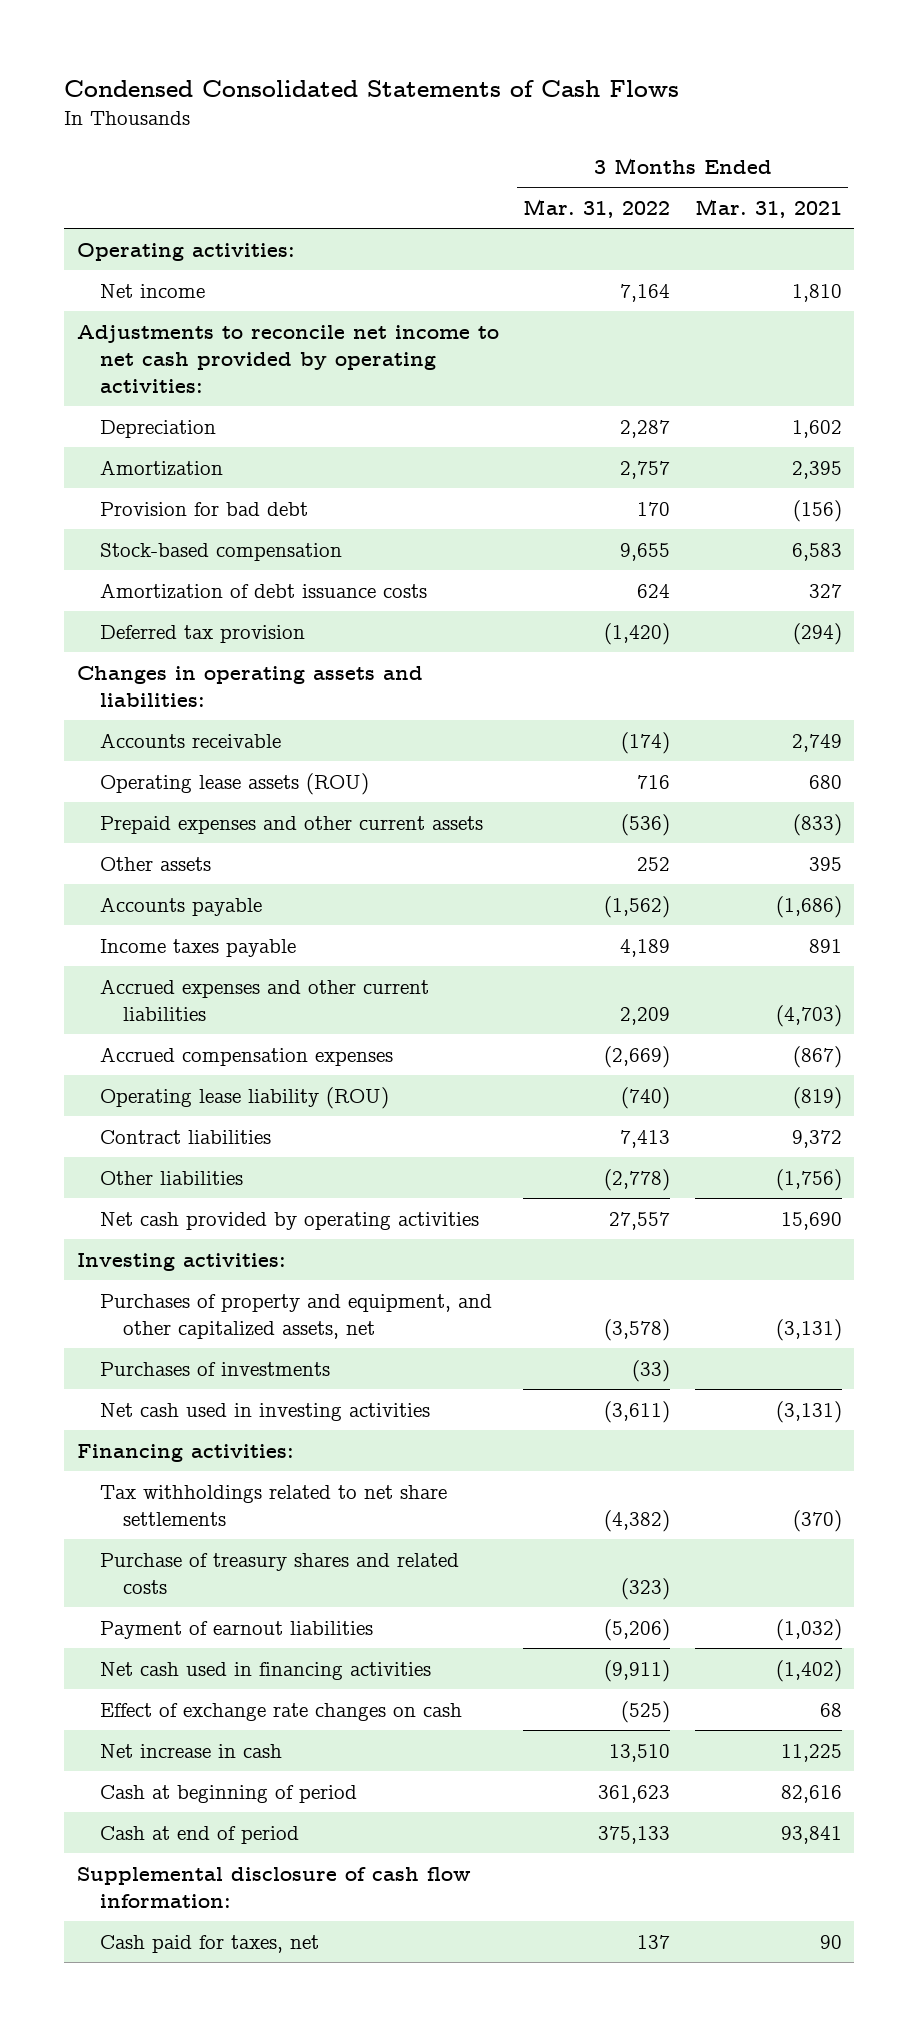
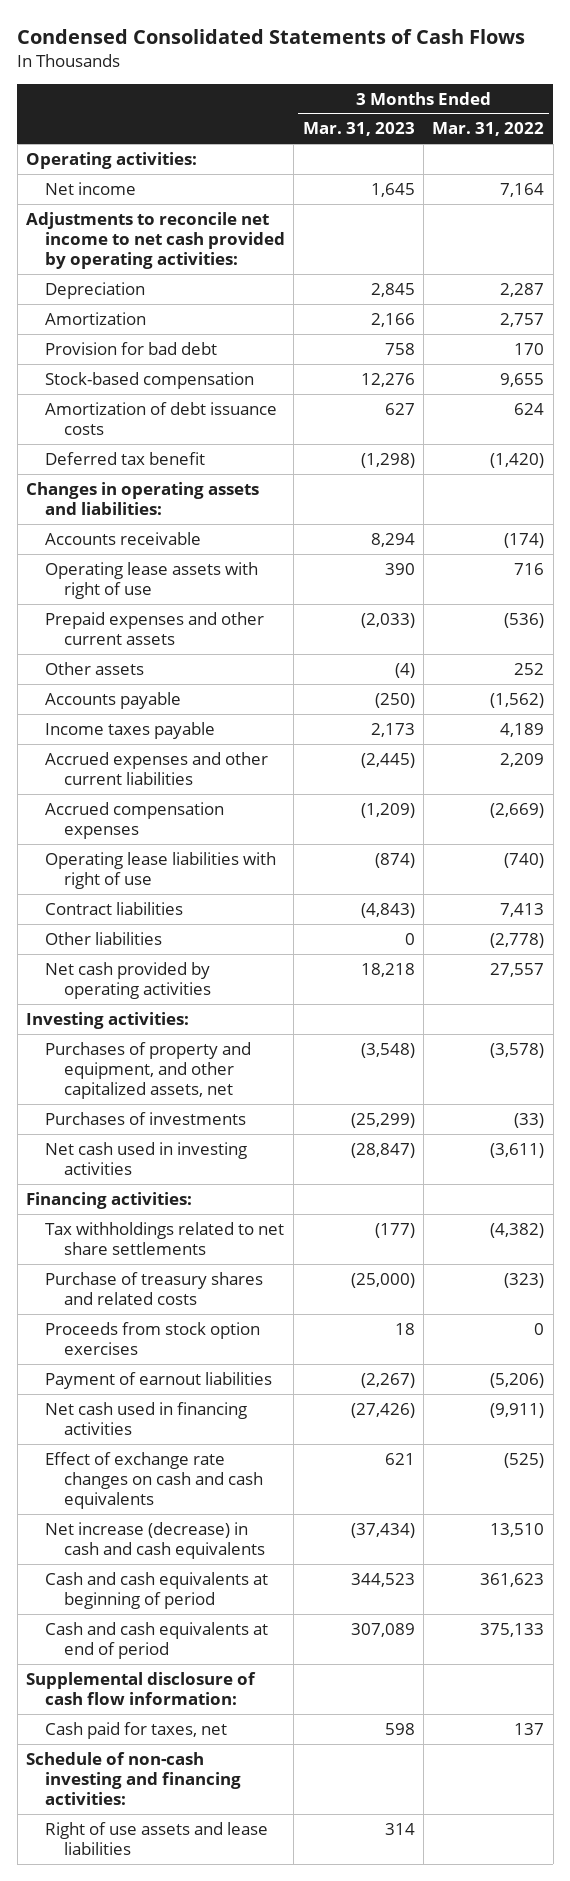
[695,199,843,219] Mar. 31, 2021 -> none
none -> [302,122,415,137] Mar. 31, 2023
[99,624,305,643] Deferred tax provision -> [45,451,206,465] Deferred tax benefit
[99,772,369,795] Operating lease assets (ROU) -> [45,561,259,600] Operating lease assets with right of use
[99,1086,389,1109] Operating lease liability (ROU) -> [45,851,277,890] Operating lease liabilities with right of use
none -> [45,1321,261,1356] Proceeds from stock option exercises
[99,1702,462,1721] Effect of exchange rate changes on cash -> [45,1451,264,1510] Effect of exchange rate changes on cash and cash equivalents
[99,1743,282,1758] Net increase in cash -> [45,1521,266,1560] Net increase (decrease) in cash and cash equivalents
[99,1784,357,1803] Cash at beginning of period -> [45,1571,269,1610] Cash and cash equivalents at beginning of period
[99,1825,299,1844] Cash at end of period -> [45,1621,269,1660] Cash and cash equivalents at end of period
none -> [26,1751,242,1806] Schedule of non-cash investing and financing activities:
none -> [45,1821,269,1856] Right of use assets and lease liabilities

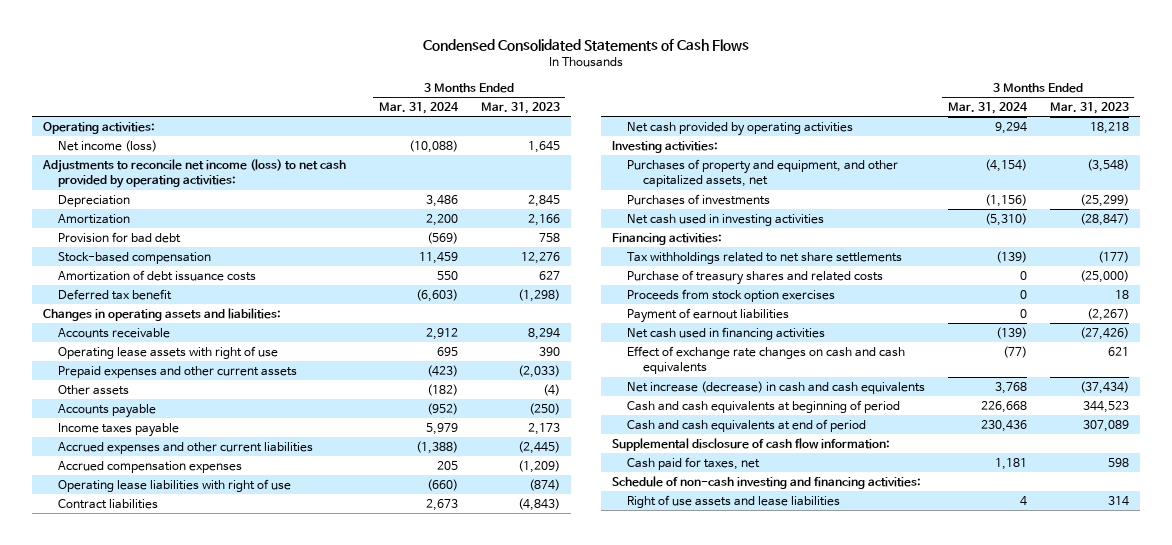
[432,122,545,137] Mar. 31, 2022 -> none
none -> [379,101,460,114] Mar. 31, 2024
[45,181,137,195] Net income -> [58,139,158,152] Net income (loss)
[26,211,286,270] Adjustments to reconcile net income to net cash provided by operating activities: -> [41,158,346,189] Adjustments to reconcile net income (loss) to net cash provided by operating activities:
[45,931,163,945] Other liabilities -> none

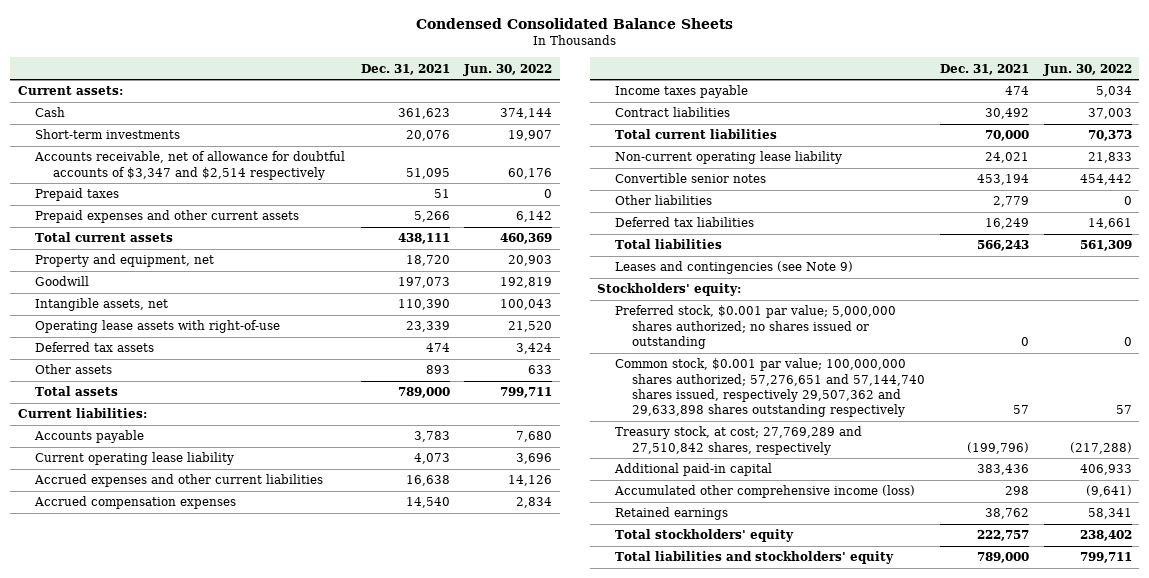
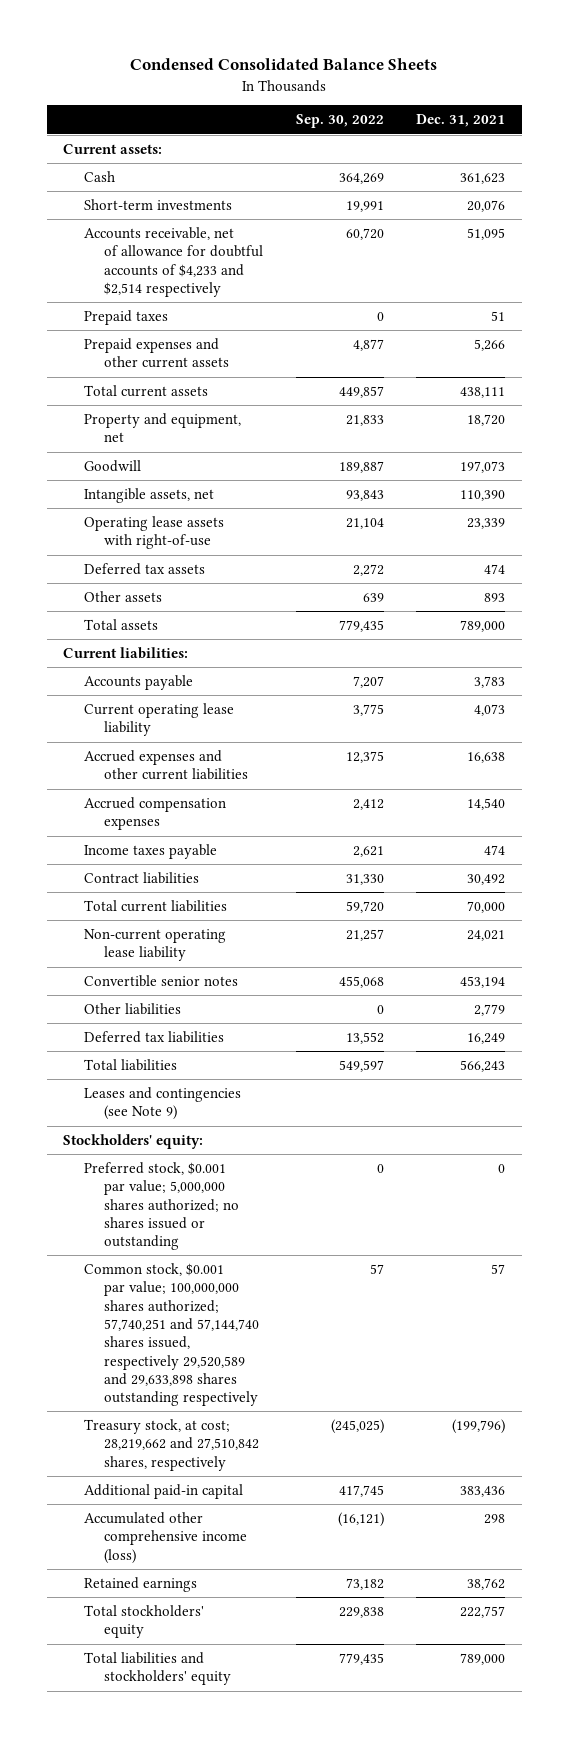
[463,63,553,76] Jun. 30, 2022 -> none
none -> [295,114,384,129] Sep. 30, 2022
[34,151,346,180] Accounts receivable, net of allowance for doubtful accounts of $3,347 and $2,514 respectively -> [83,226,263,297] Accounts receivable, net of allowance for doubtful accounts of $4,233 and $2,514 respectively
[614,358,926,418] Common stock, $0.001 par value; 100,000,000 shares authorized; 57,276,651 and 57,144,740 shares issued, respectively 29,507,362 and 29,633,898 shares outstanding respectively -> [83,1262,259,1407] Common stock, $0.001 par value; 100,000,000 shares authorized; 57,740,251 and 57,144,740 shares issued, respectively 29,520,589 and 29,633,898 shares outstanding respectively
[614,426,862,455] Treasury stock, at cost; 27,769,289 and 27,510,842 shares, respectively -> [83,1418,259,1471] Treasury stock, at cost; 28,219,662 and 27,510,842 shares, respectively

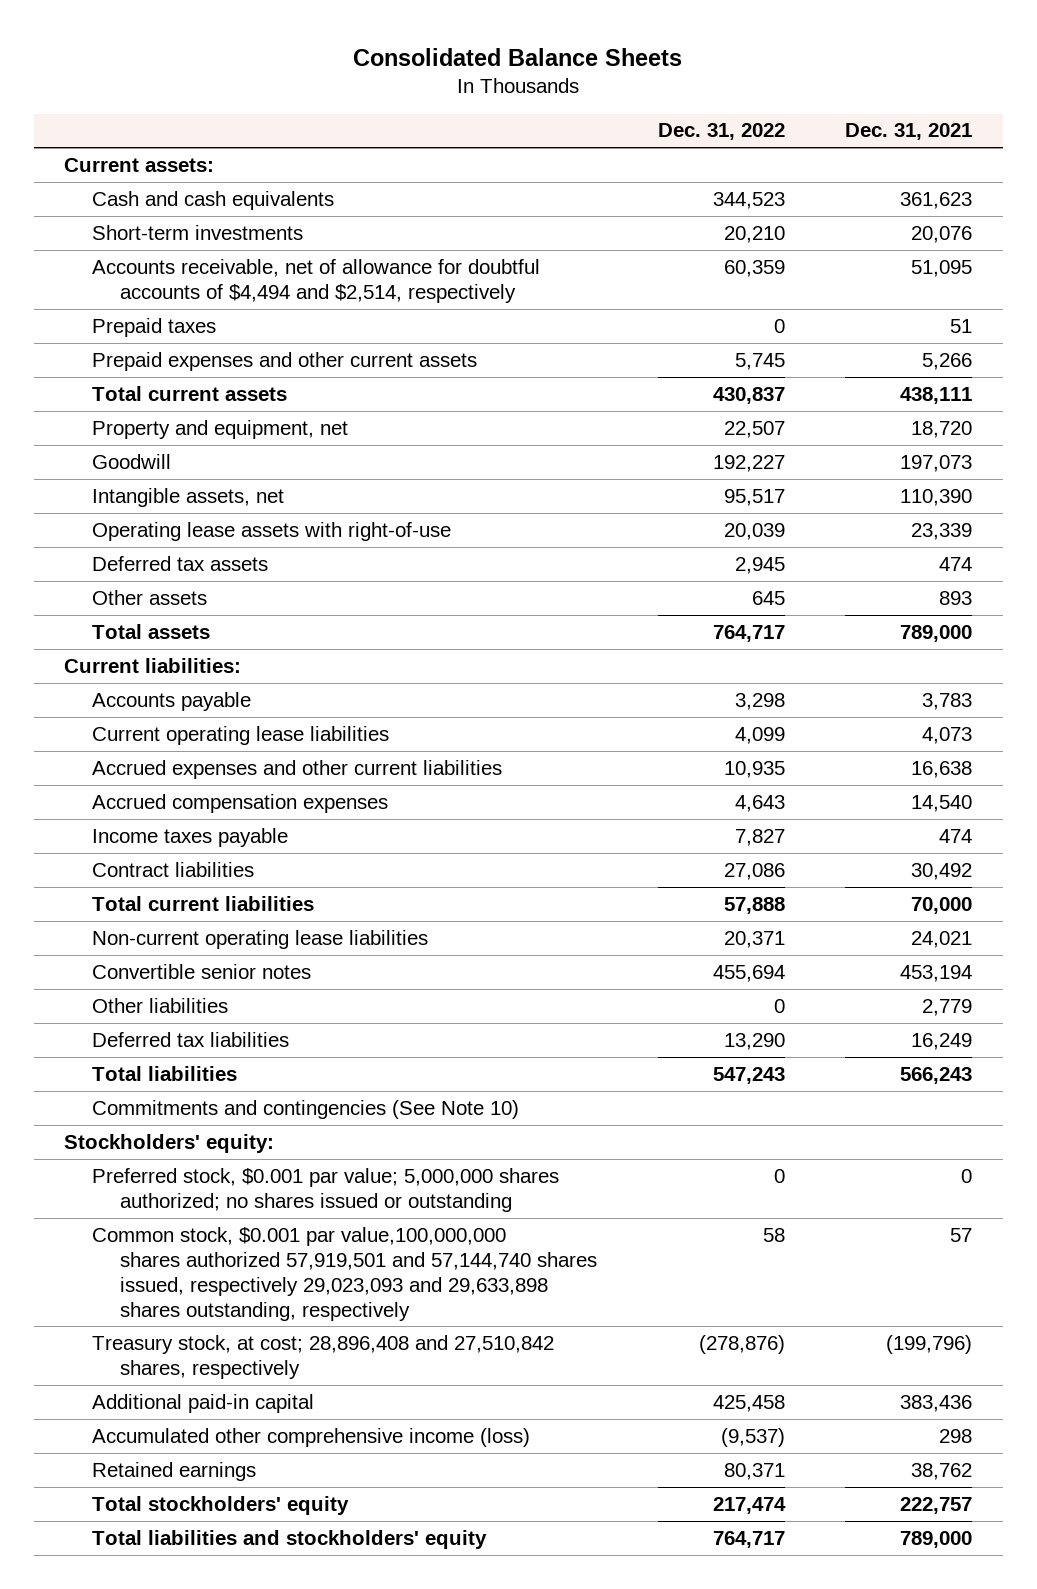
[130,58,438,71] Condensed Consolidated Balance Sheets -> [353,47,683,66] Consolidated Balance Sheets
[295,114,384,129] Sep. 30, 2022 -> none
none -> [657,123,785,141] Dec. 31, 2022
[83,170,115,182] Cash -> [91,190,334,210] Cash and cash equivalents
[83,226,263,297] Accounts receivable, net of allowance for doubtful accounts of $4,233 and $2,514 respectively -> [91,258,540,303] Accounts receivable, net of allowance for doubtful accounts of $4,494 and $2,514, respectively
[83,702,234,737] Current operating lease liability -> [91,725,389,745] Current operating lease liabilities
[83,928,226,962] Non-current operating lease liability -> [91,929,428,949] Non-current operating lease liabilities
[83,1086,241,1121] Leases and contingencies (see Note 9) -> [91,1099,519,1119] Commitments and contingencies (See Note 10)
[83,1262,259,1407] Common stock, $0.001 par value; 100,000,000 shares authorized; 57,740,251 and 57,144,740 shares issued, respectively 29,520,589 and 29,633,898 shares outstanding respectively -> [91,1226,597,1321] Common stock, $0.001 par value,100,000,000 shares authorized 57,919,501 and 57,144,740 shares issued, respectively 29,023,093 and 29,633,898 shares outstanding, respectively
[83,1418,259,1471] Treasury stock, at cost; 28,219,662 and 27,510,842 shares, respectively -> [91,1334,554,1379] Treasury stock, at cost; 28,896,408 and 27,510,842 shares, respectively

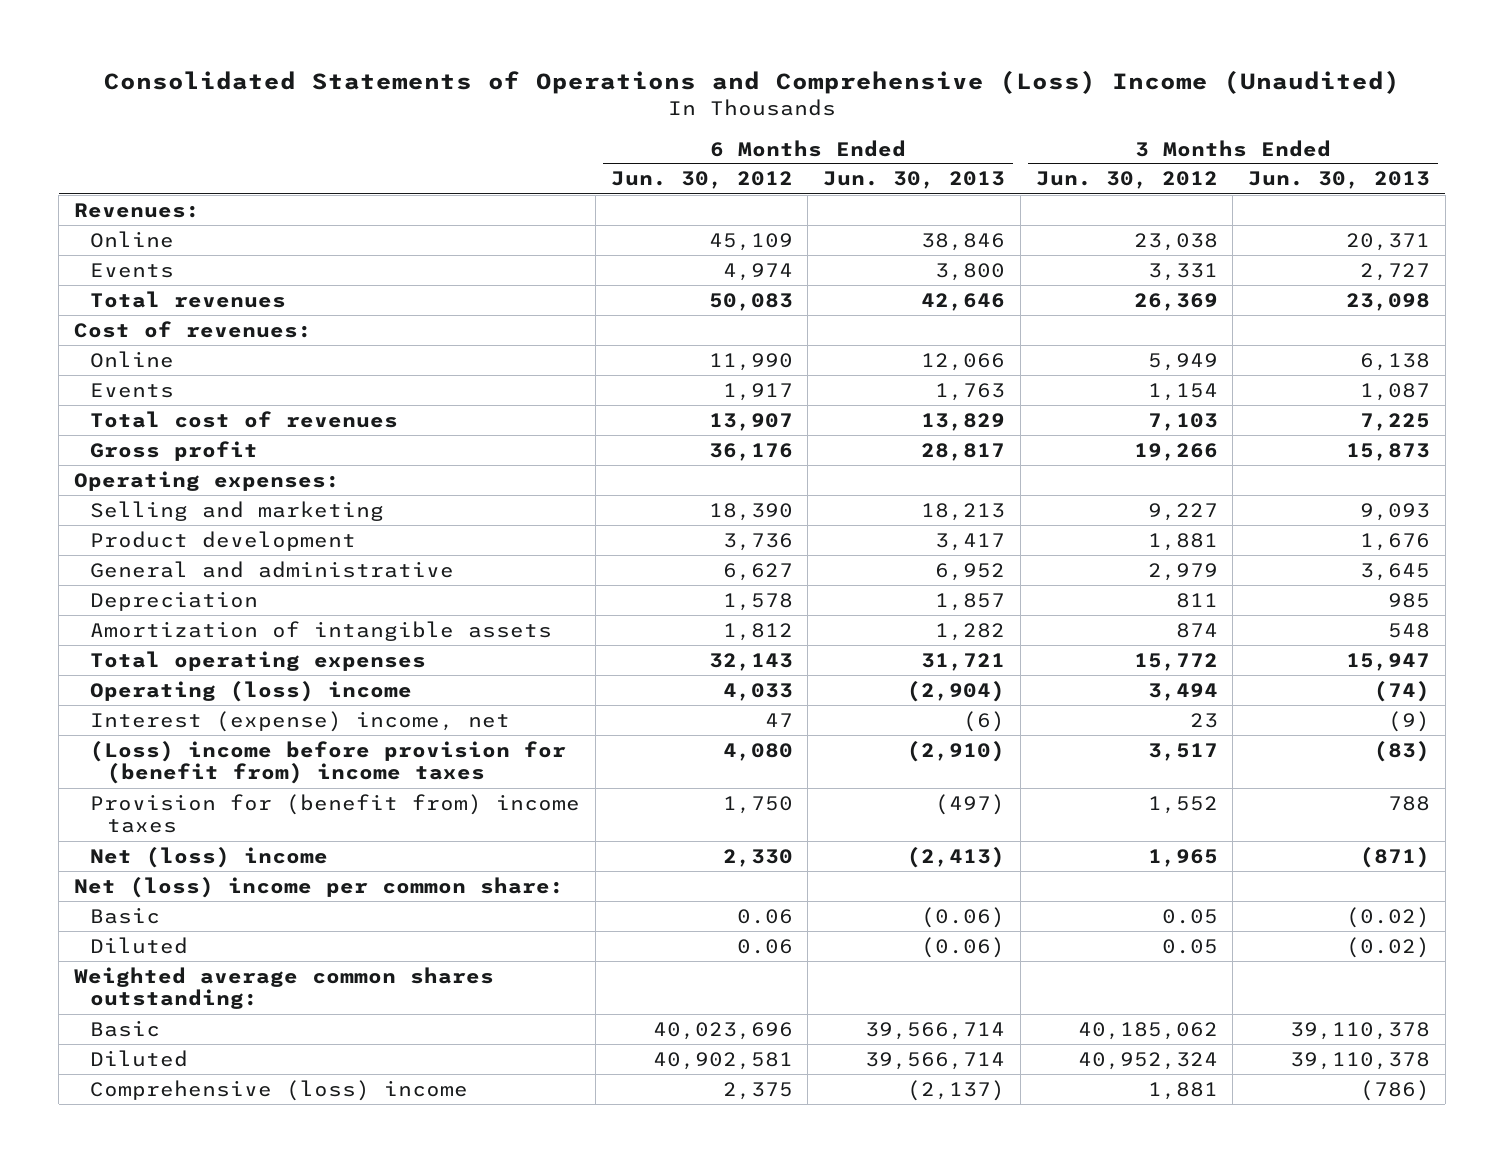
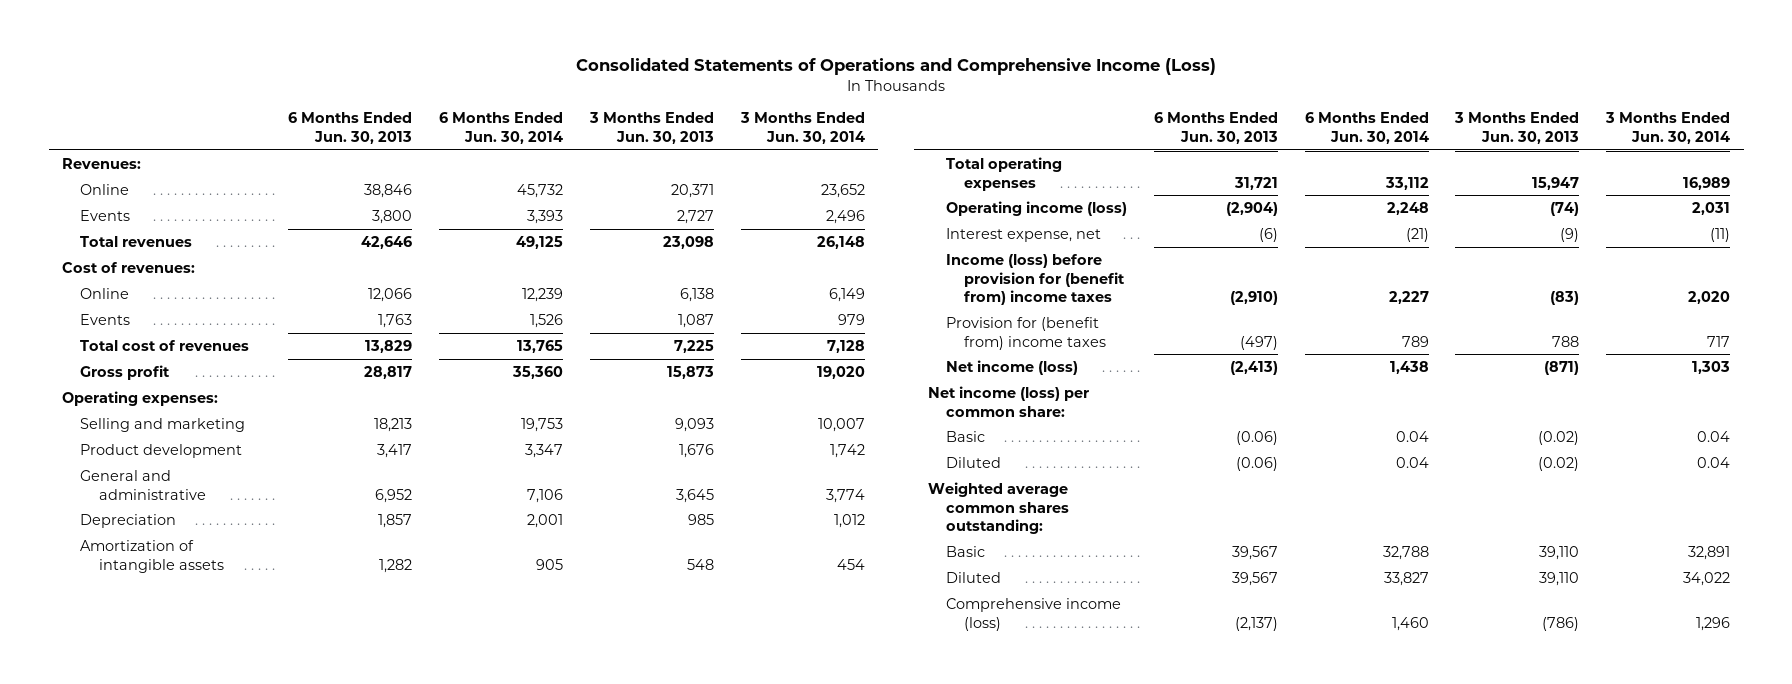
[103,69,1400,94] Consolidated Statements of Operations and Comprehensive (Loss) Income (Unaudited) -> [576,58,1217,76] Consolidated Statements of Operations and Comprehensive Income (Loss)
[610,171,793,190] Jun. 30, 2012 -> none
[1035,171,1218,190] Jun. 30, 2012 -> none
none -> [438,112,563,144] 6 Months Ended Jun. 30, 2014
none -> [739,112,865,144] 3 Months Ended Jun. 30, 2014
[90,680,413,702] Operating (loss) income -> [946,200,1128,216] Operating income (loss)
[90,710,511,732] Interest (expense) income, net -> [946,227,1102,242] Interest expense, net
[90,740,567,785] (Loss) income before provision for (benefit from) income taxes -> [946,253,1126,306] Income (loss) before provision for (benefit from) income taxes
[90,846,329,868] Net (loss) income -> [946,359,1079,375] Net income (loss)
[73,876,564,898] Net (loss) income per common share: -> [927,385,1089,417] Net income (loss) per common share:
[865,1021,1006,1040] 39,566,714 -> [1231,545,1278,560] 39,567
[1289,1021,1430,1040] 39,110,378 -> [1539,545,1580,560] 39,110
[865,1051,1006,1070] 39,566,714 -> [1231,571,1278,586] 39,567
[1289,1051,1430,1070] 39,110,378 -> [1539,571,1580,586] 39,110
[90,1079,469,1101] Comprehensive (loss) income -> [946,597,1122,631] Comprehensive income (loss)

